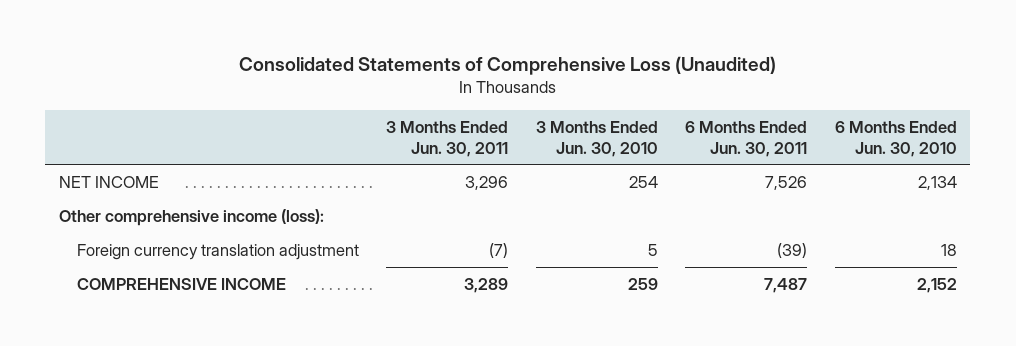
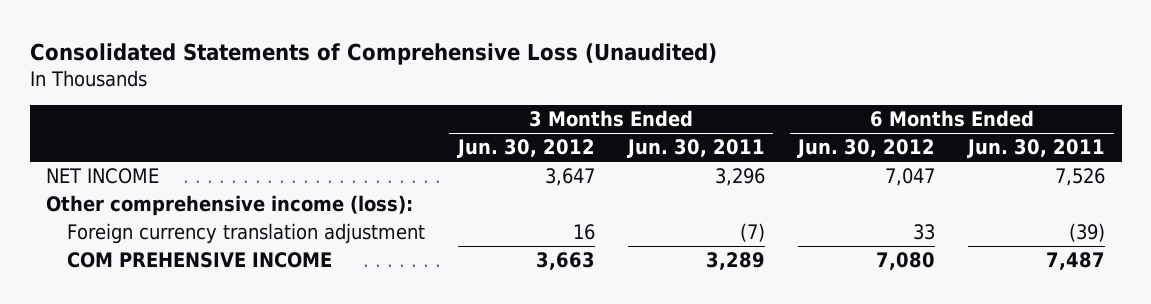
[535,120,658,157] 3 Months Ended Jun. 30, 2010 -> none
[834,120,957,157] 6 Months Ended Jun. 30, 2010 -> none
none -> [456,139,595,159] Jun. 30, 2012
none -> [797,139,936,159] Jun. 30, 2012
[76,277,286,290] COMPREHENSIVE INCOME -> [66,252,332,269] COM PREHENSIVE INCOME

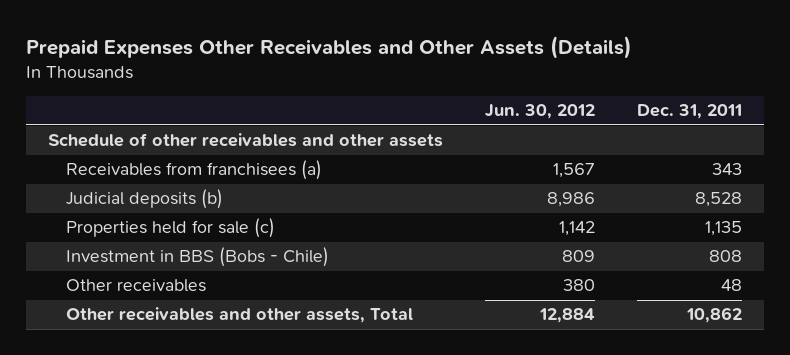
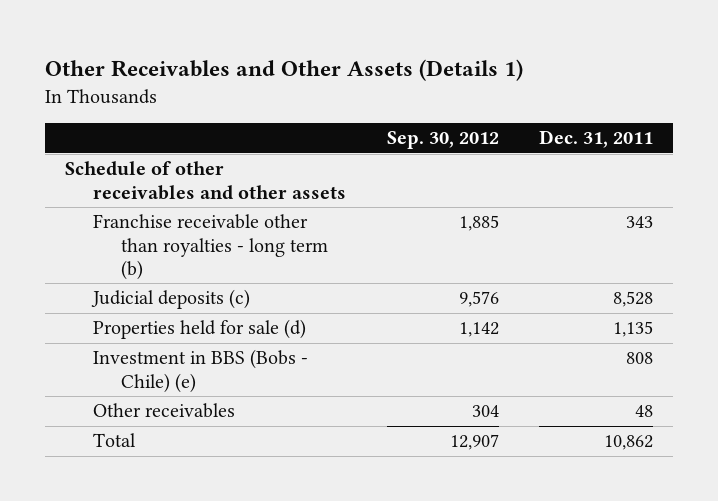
[26,36,633,60] Prepaid Expenses Other Receivables and Other Assets (Details) -> [45,59,524,82] Other Receivables and Other Assets (Details 1)
[485,104,596,120] Jun. 30, 2012 -> none
none -> [386,131,499,150] Sep. 30, 2012
[65,160,322,181] Receivables from franchisees (a) -> [93,214,329,280] Franchise receivable other than royalties - long term (b)
[65,189,223,210] Judicial deposits (b) -> [91,289,251,310] Judicial deposits (c)
[65,218,275,239] Properties held for sale (c) -> [93,319,307,340] Properties held for sale (d)
[65,247,329,268] Investment in BBS (Bobs - Chile) -> [93,349,309,393] Investment in BBS (Bobs - Chile) (e)
[65,307,413,324] Other receivables and other assets, Total -> [93,433,137,448] Total

